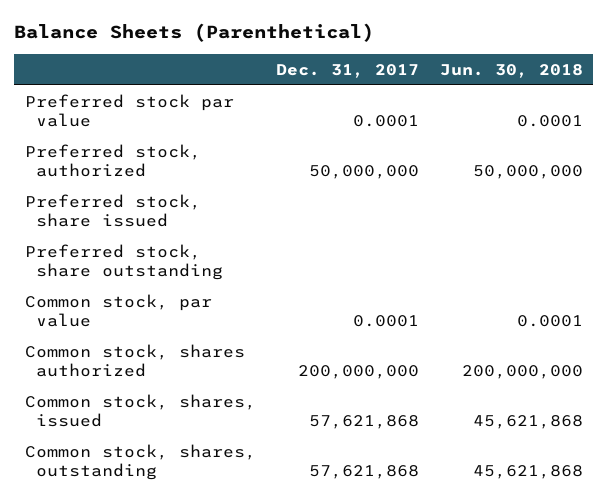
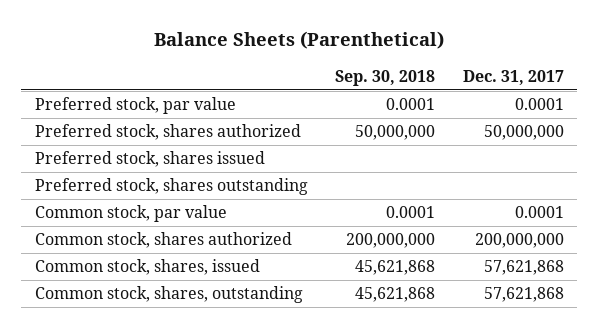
[440,63,584,78] Jun. 30, 2018 -> none
none -> [335,69,436,86] Sep. 30, 2018
[24,93,234,128] Preferred stock par value -> [34,97,236,115] Preferred stock, par value
[24,143,201,178] Preferred stock, authorized -> [34,124,301,141] Preferred stock, shares authorized
[24,193,201,228] Preferred stock, share issued -> [34,151,265,168] Preferred stock, shares issued
[24,243,224,281] Preferred stock, share outstanding -> [34,178,308,196] Preferred stock, shares outstanding

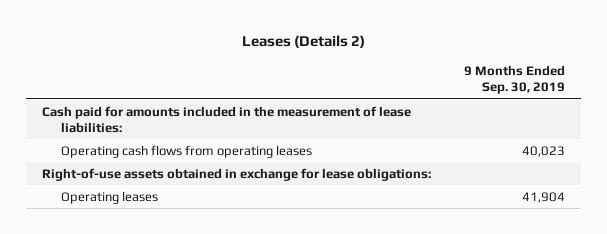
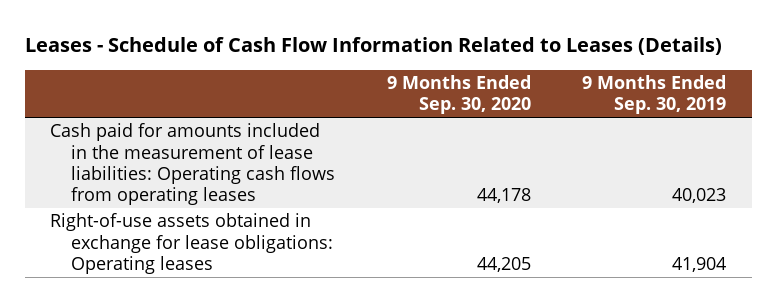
[241,35,365,49] Leases (Details 2) -> [24,36,722,55] Leases - Schedule of Cash Flow Information Related to Leases (Details)
none -> [386,75,531,115] 9 Months Ended Sep. 30, 2020
[42,105,412,133] Cash paid for amounts included in the measurement of lease liabilities: -> none
[42,167,432,181] Right-of-use assets obtained in exchange for lease obligations: -> none
[61,144,313,158] Operating cash flows from operating leases -> [50,123,336,205] Cash paid for amounts included in the measurement of lease liabilities: Operating cash flows from operating leases
[61,190,159,204] Operating leases -> [50,213,334,274] Right-of-use assets obtained in exchange for lease obligations: Operating leases

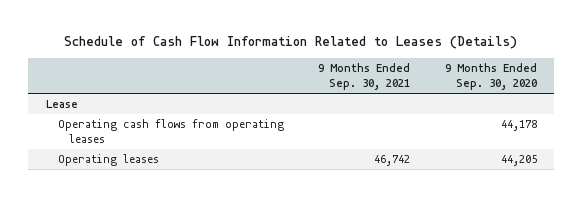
[24,36,722,55] Leases - Schedule of Cash Flow Information Related to Leases (Details) -> [64,36,518,50] Schedule of Cash Flow Information Related to Leases (Details)
[582,75,727,115] 9 Months Ended Sep. 30, 2019 -> none
none -> [318,63,411,90] 9 Months Ended Sep. 30, 2021
none -> [45,100,78,109] Lease
[50,123,336,205] Cash paid for amounts included in the measurement of lease liabilities: Operating cash flows from operating leases -> [57,119,284,143] Operating cash flows from operating leases
[50,213,334,274] Right-of-use assets obtained in exchange for lease obligations: Operating leases -> [57,154,159,167] Operating leases

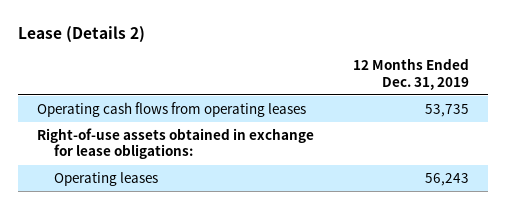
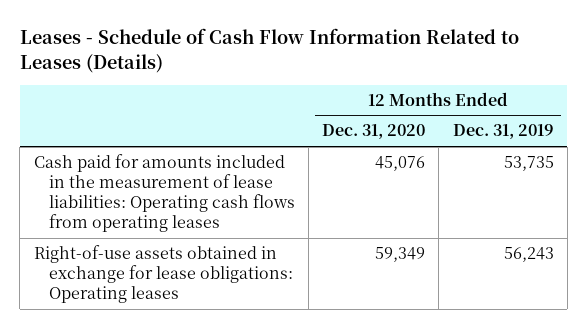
[17,25,145,43] Lease (Details 2) -> [19,28,519,73] Leases - Schedule of Cash Flow Information Related to Leases (Details)
none -> [322,124,426,140] Dec. 31, 2020
[37,128,315,160] Right-of-use assets obtained in exchange for lease obligations: -> none
[37,102,307,118] Operating cash flows from operating leases -> [33,154,295,233] Cash paid for amounts included in the measurement of lease liabilities: Operating cash flows from operating leases
[54,172,159,187] Operating leases -> [33,245,293,304] Right-of-use assets obtained in exchange for lease obligations: Operating leases

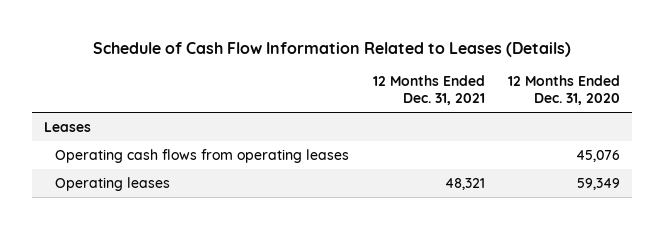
[19,28,519,73] Leases - Schedule of Cash Flow Information Related to Leases (Details) -> [92,41,571,57] Schedule of Cash Flow Information Related to Leases (Details)
[452,124,554,140] Dec. 31, 2019 -> none
none -> [372,75,485,106] 12 Months Ended Dec. 31, 2021
none -> [43,121,91,132] Leases
[33,154,295,233] Cash paid for amounts included in the measurement of lease liabilities: Operating cash flows from operating leases -> [54,148,349,163] Operating cash flows from operating leases
[33,245,293,304] Right-of-use assets obtained in exchange for lease obligations: Operating leases -> [54,176,170,191] Operating leases

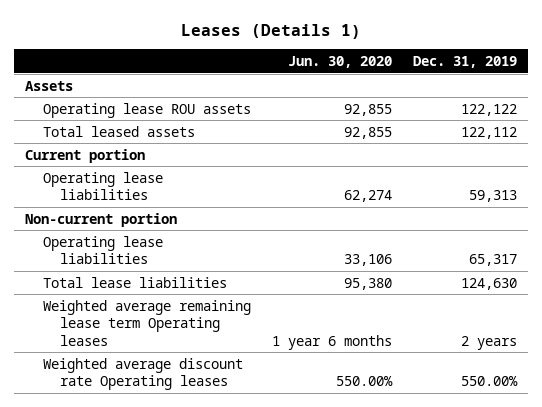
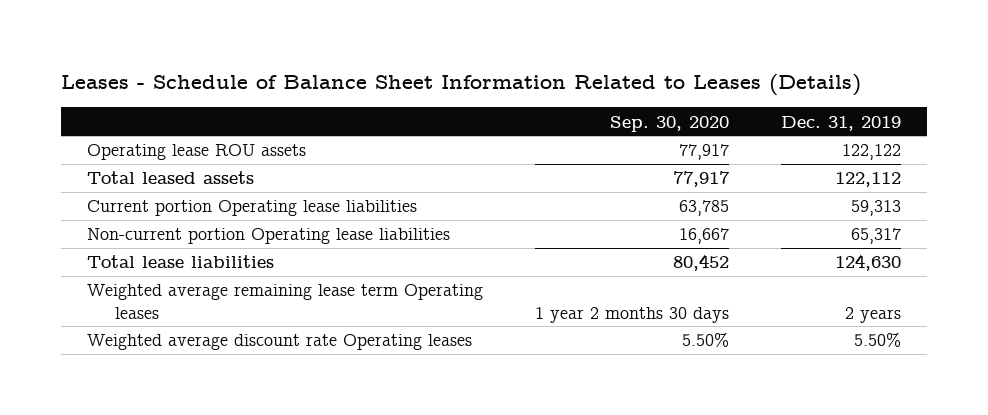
[181,23,362,39] Leases (Details 1) -> [61,74,862,97] Leases - Schedule of Balance Sheet Information Related to Leases (Details)
[287,55,392,68] Jun. 30, 2020 -> none
none -> [610,115,730,132] Sep. 30, 2020
[24,80,73,91] Assets -> none
[24,148,145,163] Current portion -> none
[24,212,177,227] Non-current portion -> none
[42,171,163,201] Operating lease liabilities -> [87,200,418,217] Current portion Operating lease liabilities
[42,235,163,265] Operating lease liabilities -> [87,228,451,245] Non-current portion Operating lease liabilities
[461,376,519,387] 550.00% -> [854,332,902,348] 5.50%

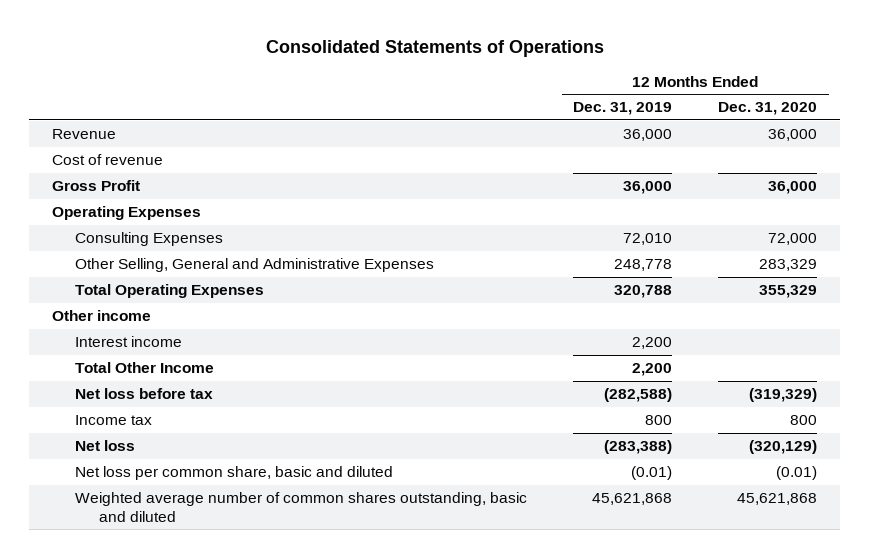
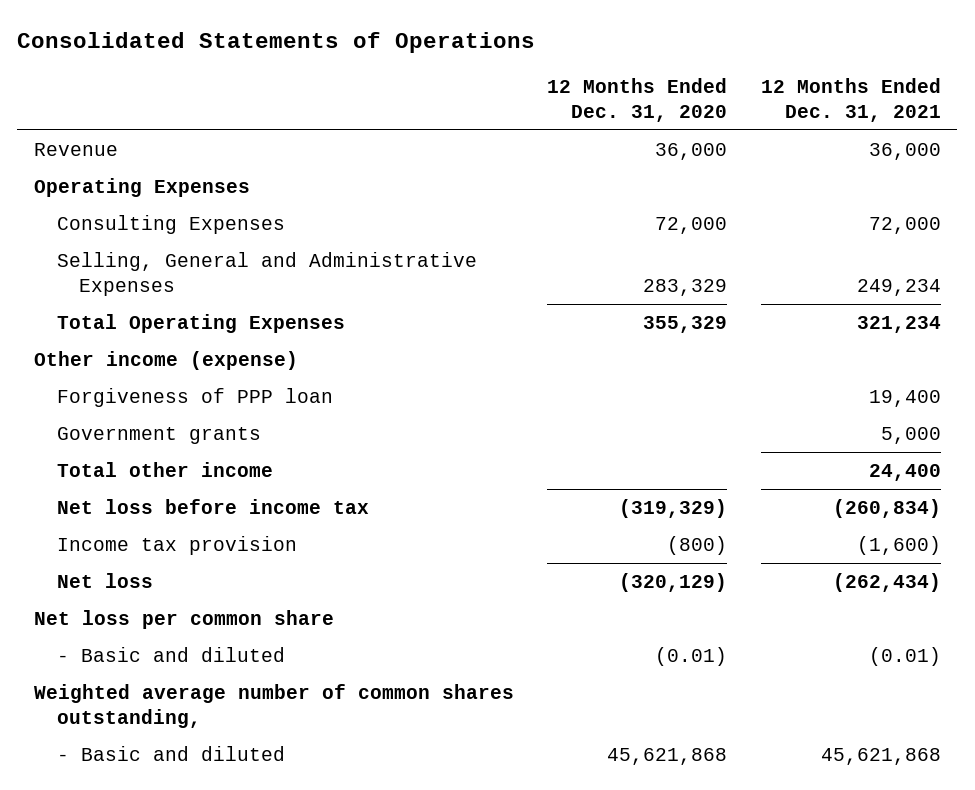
[573,102,673,116] Dec. 31, 2019 -> none
none -> [760,77,941,122] 12 Months Ended Dec. 31, 2021
[52,154,164,166] Cost of revenue -> none
[52,180,141,192] Gross Profit -> none
[75,258,435,273] Other Selling, General and Administrative Expenses -> [56,252,477,296] Selling, General and Administrative Expenses
[75,336,183,348] Interest income -> none
[52,310,152,322] Other income -> [33,351,298,371] Other income (expense)
none -> [56,388,333,408] Forgiveness of PPP loan
none -> [56,427,261,445] Government grants
[75,362,215,374] Total Other Income -> [56,462,273,478] Total other income
[75,388,214,400] Net loss before tax -> [56,499,369,515] Net loss before income tax
[75,415,153,426] Income tax -> [56,536,297,556] Income tax provision
[790,415,818,426] 800 -> [667,536,728,556] (800)
none -> [33,610,334,630] Net loss per common share
[75,466,394,481] Net loss per common share, basic and diluted -> [56,647,285,663] - Basic and diluted
none -> [33,684,514,728] Weighted average number of common shares outstanding,
[75,492,528,522] Weighted average number of common shares outstanding, basic and diluted -> [56,746,285,762] - Basic and diluted

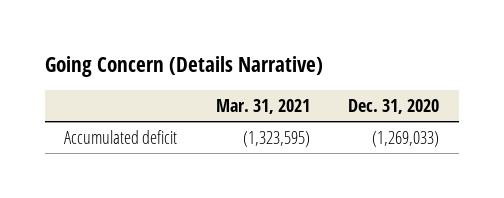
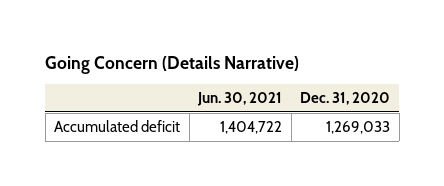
[215,98,310,114] Mar. 31, 2021 -> none
none -> [197,92,283,107] Jun. 30, 2021
[372,130,440,147] (1,269,033) -> [326,121,391,135] 1,269,033

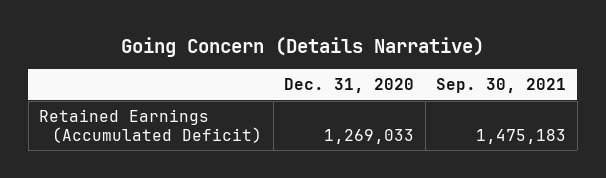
[197,92,283,107] Jun. 30, 2021 -> none
none -> [436,78,567,94] Sep. 30, 2021
[54,120,181,133] Accumulated deficit -> [39,109,263,143] Retained Earnings (Accumulated Deficit)

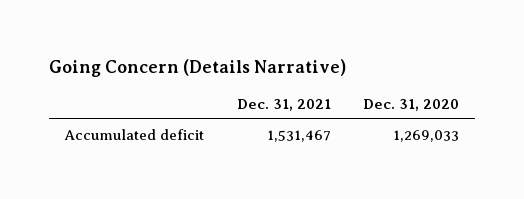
[436,78,567,94] Sep. 30, 2021 -> none
none -> [236,98,331,111] Dec. 31, 2021
[39,109,263,143] Retained Earnings (Accumulated Deficit) -> [64,129,205,141] Accumulated deficit

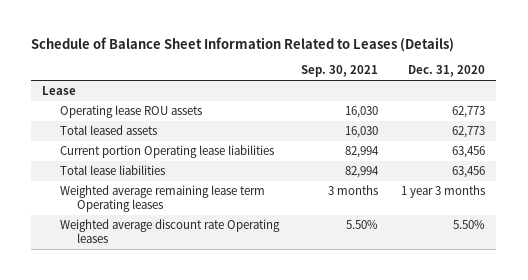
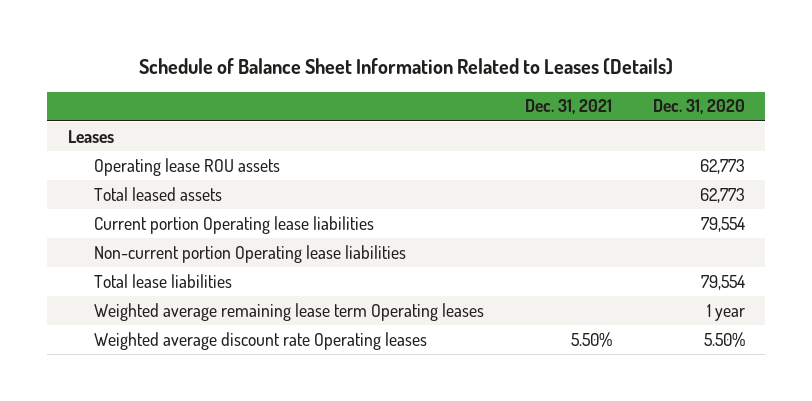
[301,65,379,78] Sep. 30, 2021 -> none
none -> [524,99,612,115] Dec. 31, 2021
[42,86,77,96] Lease -> none
none -> [67,129,114,143] Leases
[452,146,486,159] 63,456 -> [700,216,745,232] 79,554
none -> [93,244,406,263] Non-current portion Operating lease liabilities
[452,166,486,179] 63,456 -> [700,274,745,290] 79,554
[401,185,486,199] 1 year 3 months -> [706,303,745,321] 1 year

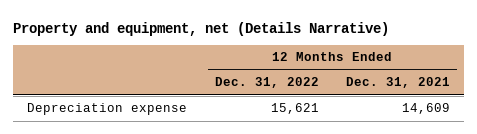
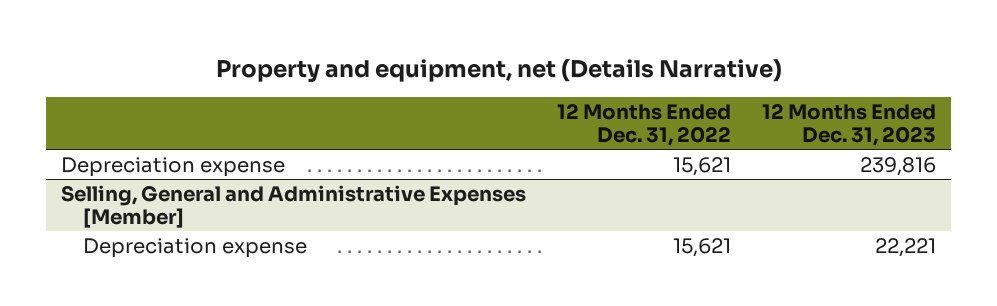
[346,77,451,89] Dec. 31, 2021 -> none
none -> [761,102,936,147] 12 Months Ended Dec. 31, 2023
none -> [61,184,527,229] Selling, General and Administrative Expenses [Member]
none -> [83,237,308,258] Depreciation expense

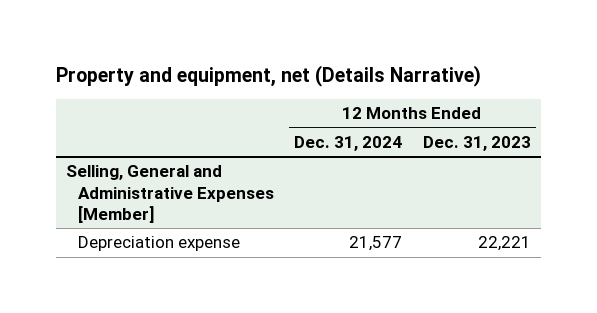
[557,102,732,147] 12 Months Ended Dec. 31, 2022 -> none
none -> [294,135,403,151] Dec. 31, 2024
[61,156,286,177] Depreciation expense -> none

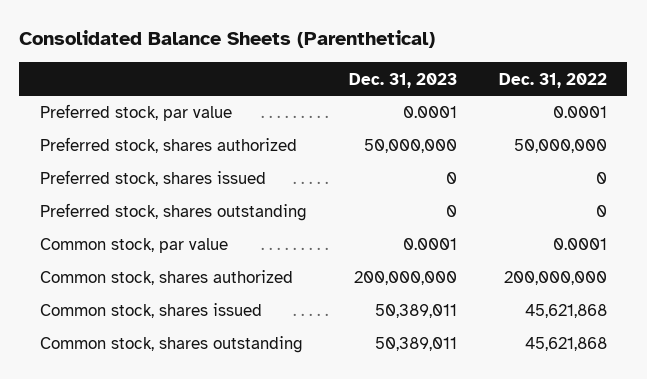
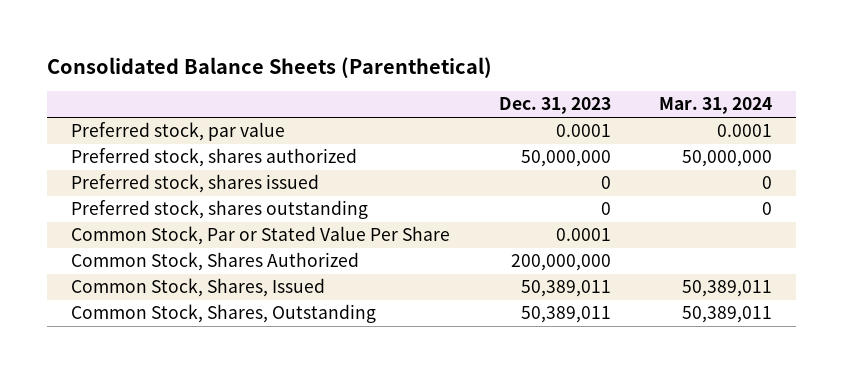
[498,72,607,88] Dec. 31, 2022 -> none
none -> [659,97,773,115] Mar. 31, 2024
[39,238,228,254] Common stock, par value -> [71,226,451,246] Common Stock, Par or Stated Value Per Share
[39,270,293,286] Common stock, shares authorized -> [71,252,360,272] Common Stock, Shares Authorized
[39,303,262,319] Common stock, shares issued -> [71,278,326,298] Common Stock, Shares, Issued
[39,336,303,354] Common stock, shares outstanding -> [71,304,377,324] Common Stock, Shares, Outstanding

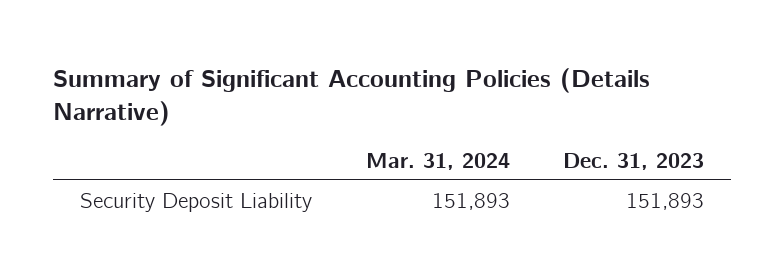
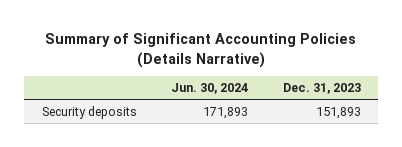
[365,152,510,170] Mar. 31, 2024 -> none
none -> [171,83,249,95] Jun. 30, 2024
[80,192,313,212] Security Deposit Liability -> [41,105,137,119] Security deposits

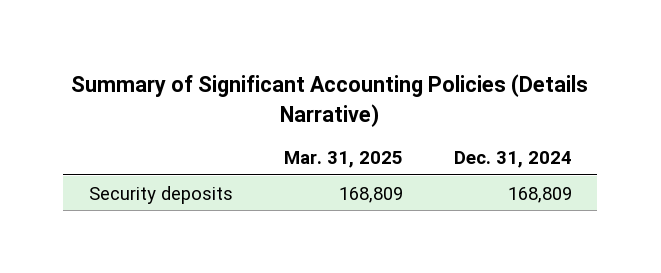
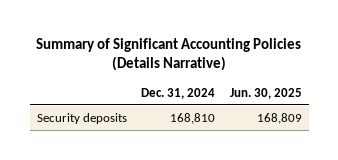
[283,151,403,169] Mar. 31, 2025 -> none
none -> [229,87,302,99] Jun. 30, 2025
[507,186,572,203] 168,809 -> [170,112,216,124] 168,810

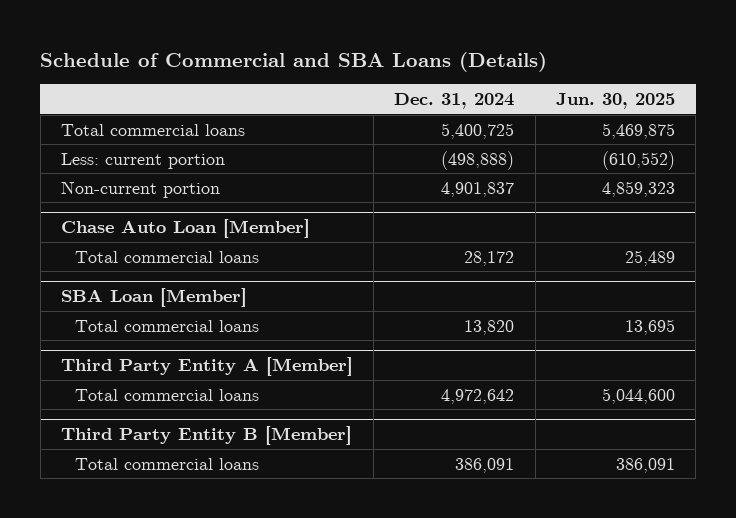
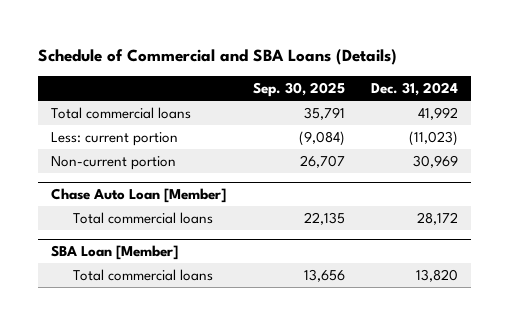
[555,93,675,110] Jun. 30, 2025 -> none
none -> [252,82,345,98] Sep. 30, 2025
[441,122,515,139] 5,400,725 -> [418,106,459,120] 41,992
[441,150,515,170] (498,888) -> [409,130,459,146] (11,023)
[441,181,515,197] 4,901,837 -> [413,154,459,168] 30,969
[61,357,354,377] Third Party Entity A [Member] -> none
[75,388,260,401] Total commercial loans -> none
[61,426,353,446] Third Party Entity B [Member] -> none
[75,457,260,470] Total commercial loans -> none

